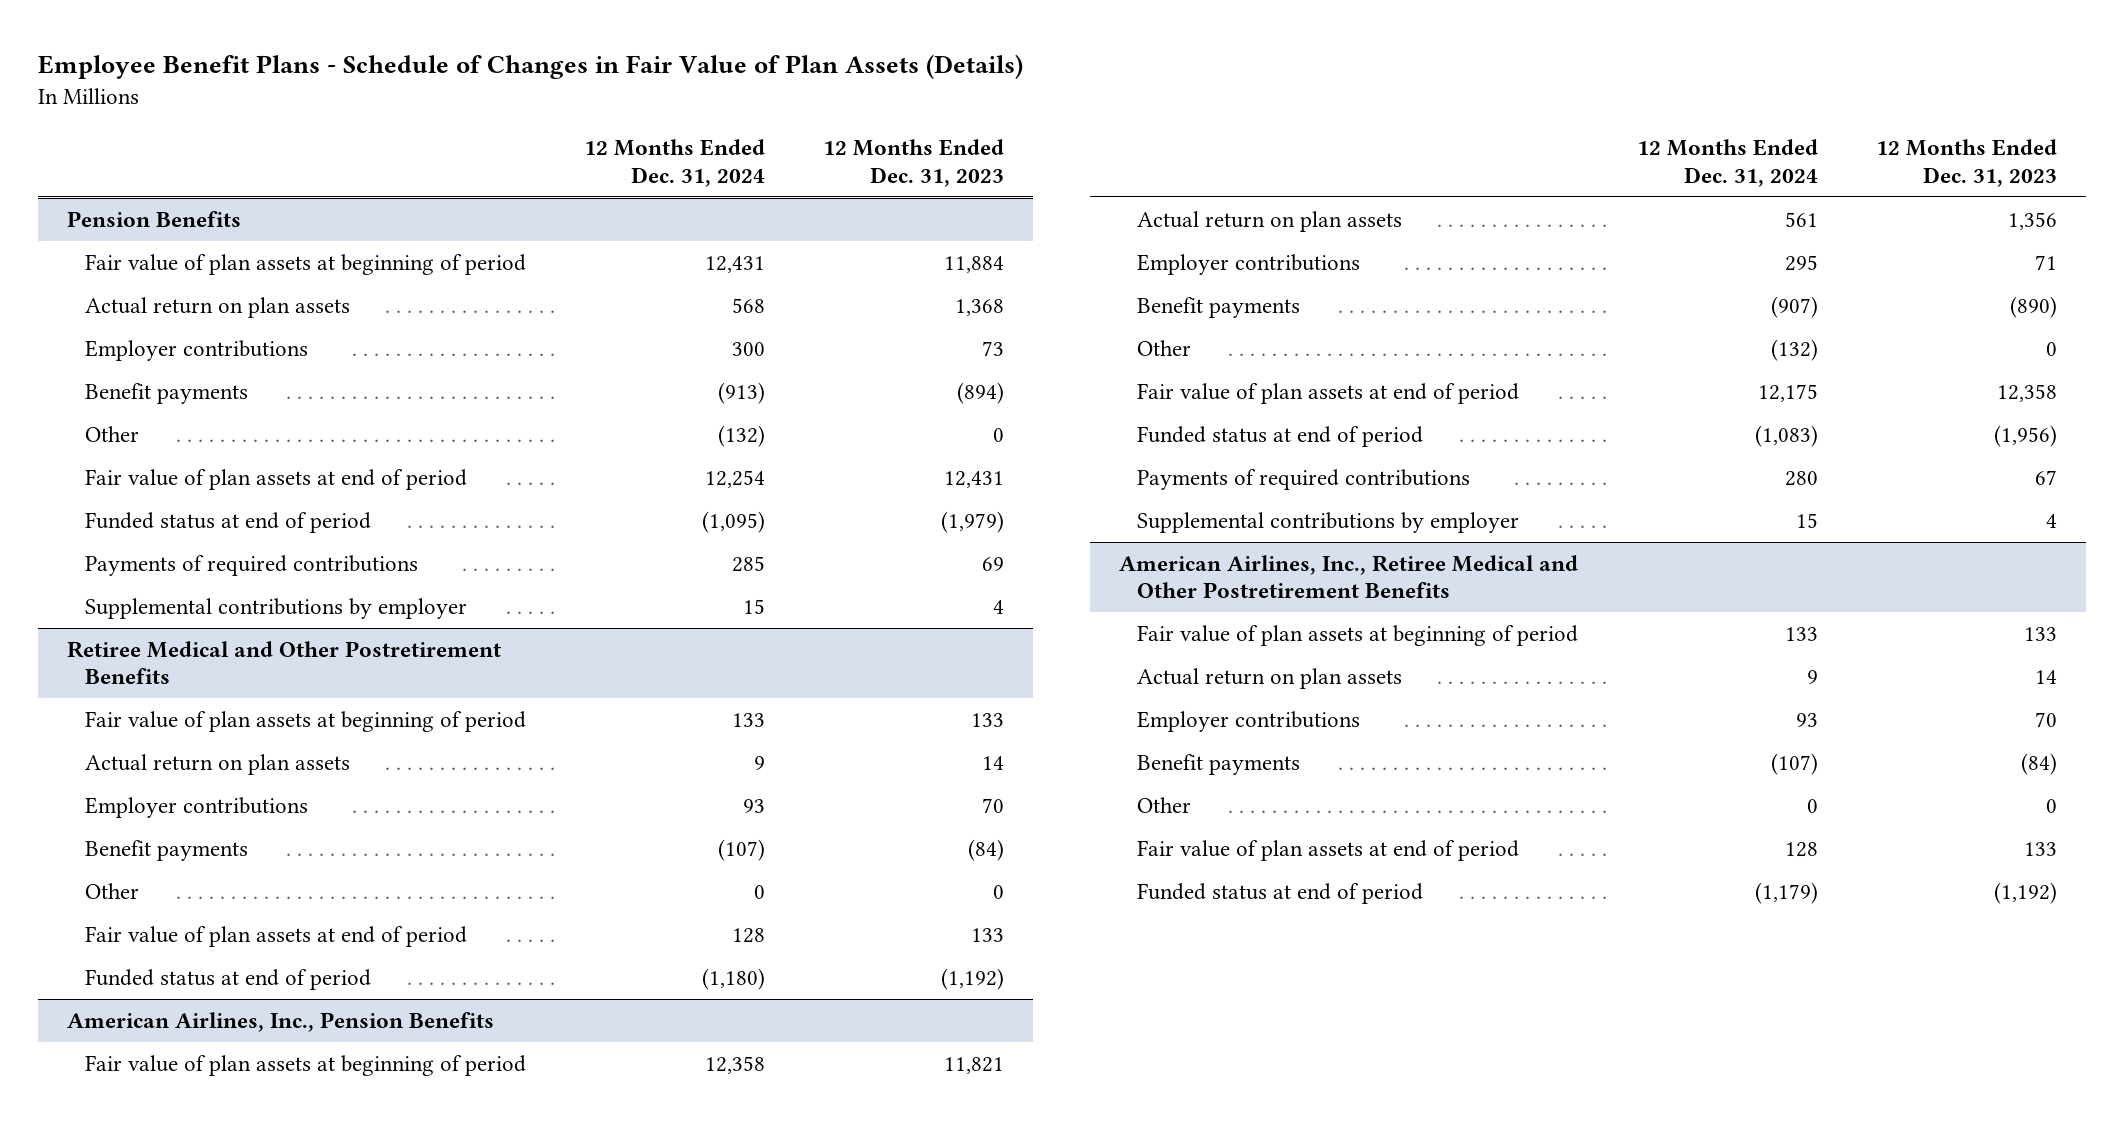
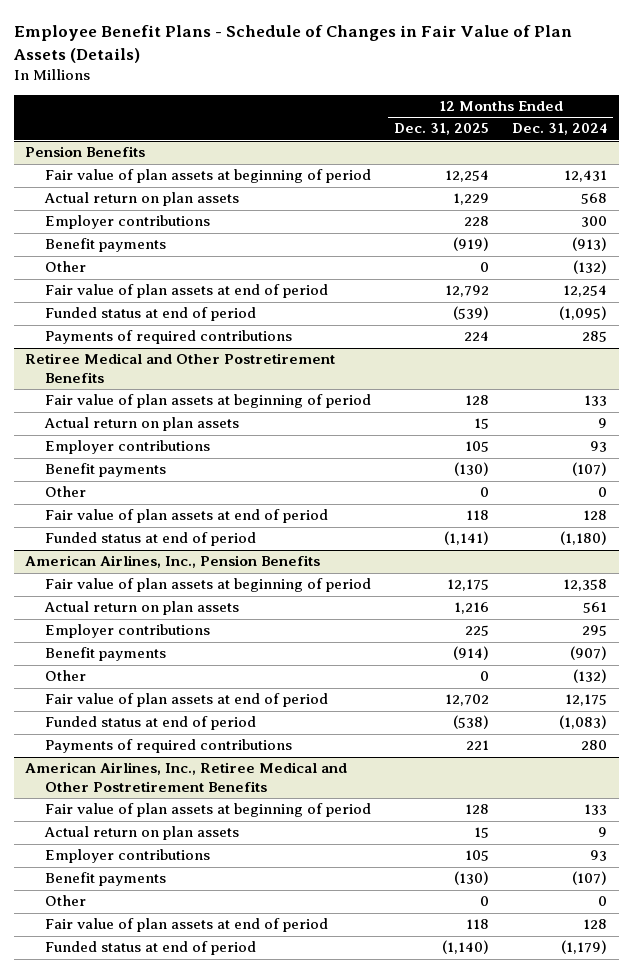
[823,139,1005,188] 12 Months Ended Dec. 31, 2023 -> none
none -> [394,123,490,136] Dec. 31, 2025
[84,597,467,619] Supplemental contributions by employer -> none
[1137,511,1520,533] Supplemental contributions by employer -> none

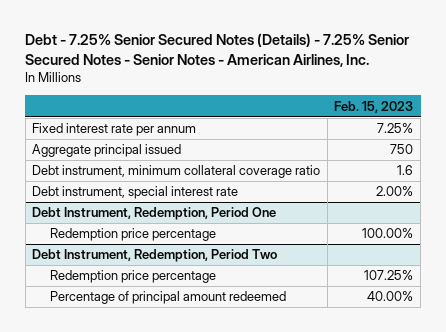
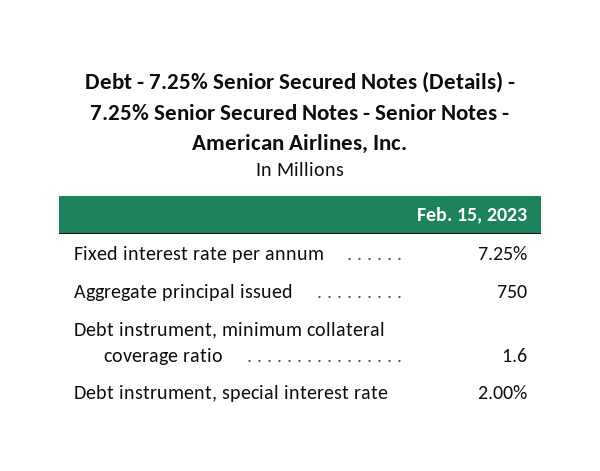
[32,207,277,221] Debt Instrument, Redemption, Period One -> none
[50,228,217,242] Redemption price percentage -> none
[32,249,278,263] Debt Instrument, Redemption, Period Two -> none
[50,270,217,284] Redemption price percentage -> none
[50,291,287,305] Percentage of principal amount redeemed -> none

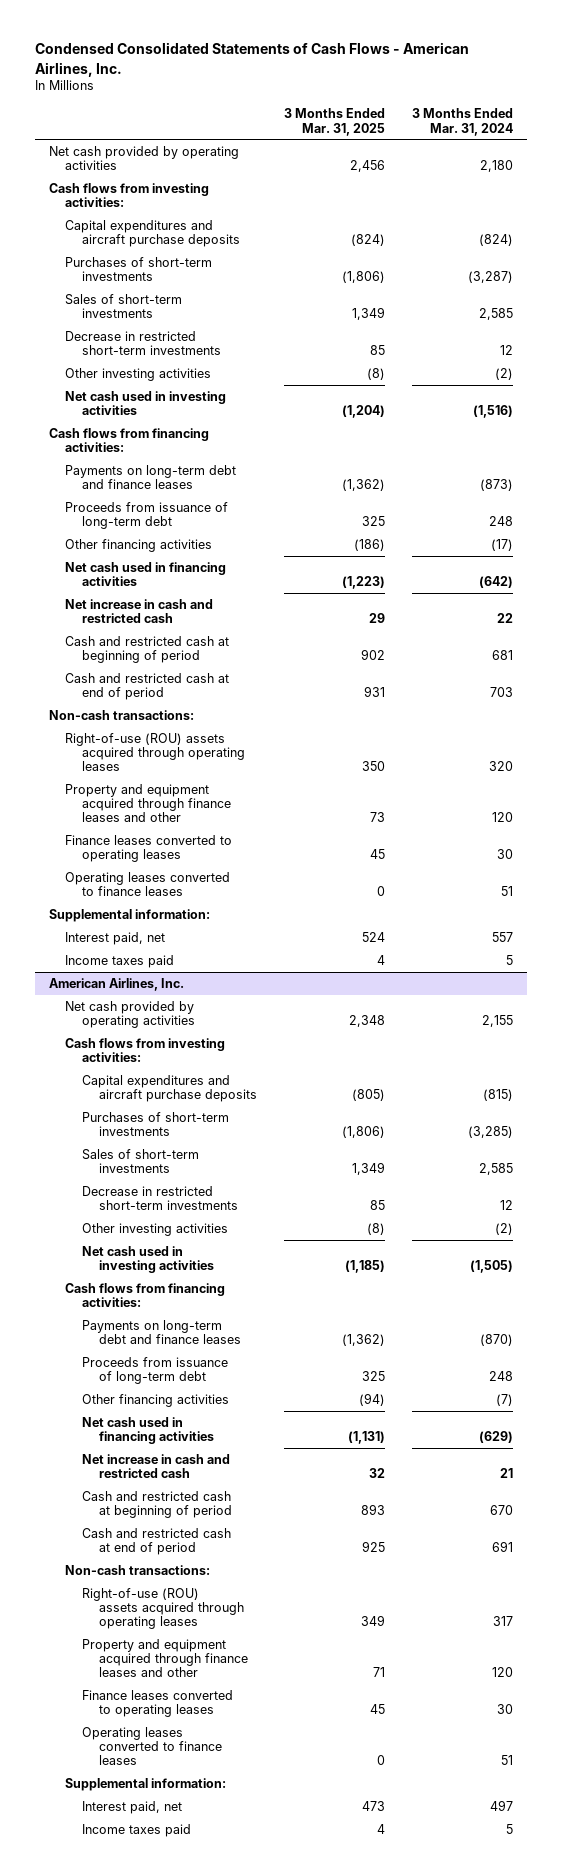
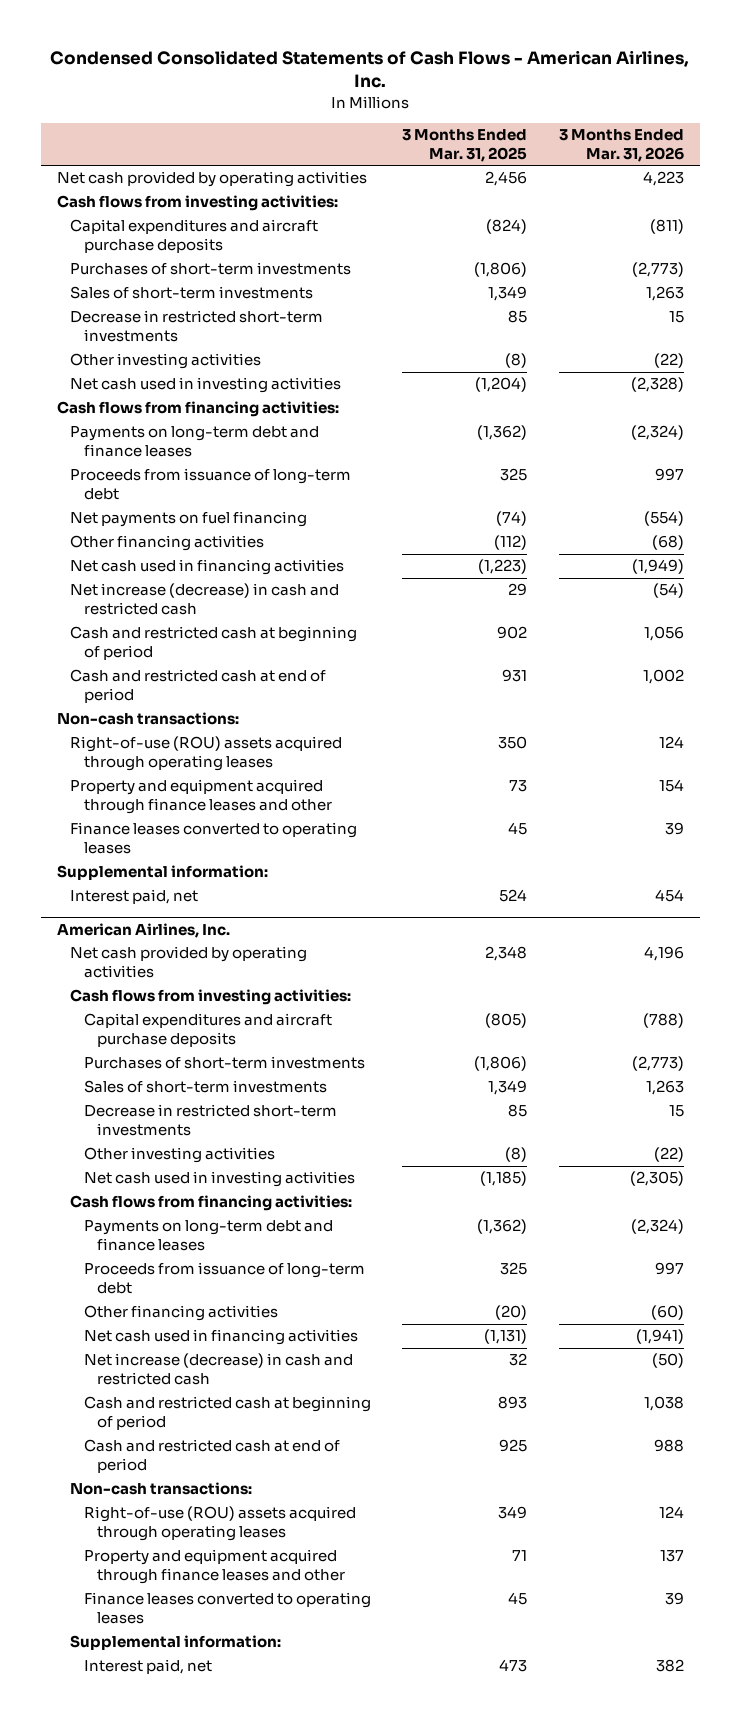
[412,108,514,136] 3 Months Ended Mar. 31, 2024 -> none
none -> [558,129,684,162] 3 Months Ended Mar. 31, 2026
none -> [70,511,308,528] Net payments on fuel financing
[353,538,385,551] (186) -> [494,535,528,551] (112)
[65,598,214,624] Net increase in cash and restricted cash -> [70,583,340,616] Net increase (decrease) in cash and restricted cash
[65,871,231,897] Operating leases converted to finance leases -> none
[65,954,175,968] Income taxes paid -> none
[358,1392,385,1406] (94) -> [495,1305,528,1321] (20)
[81,1453,230,1479] Net increase in cash and restricted cash -> [83,1353,353,1386] Net increase (decrease) in cash and restricted cash
[81,1726,222,1766] Operating leases converted to finance leases -> none
[81,1823,191,1837] Income taxes paid -> none

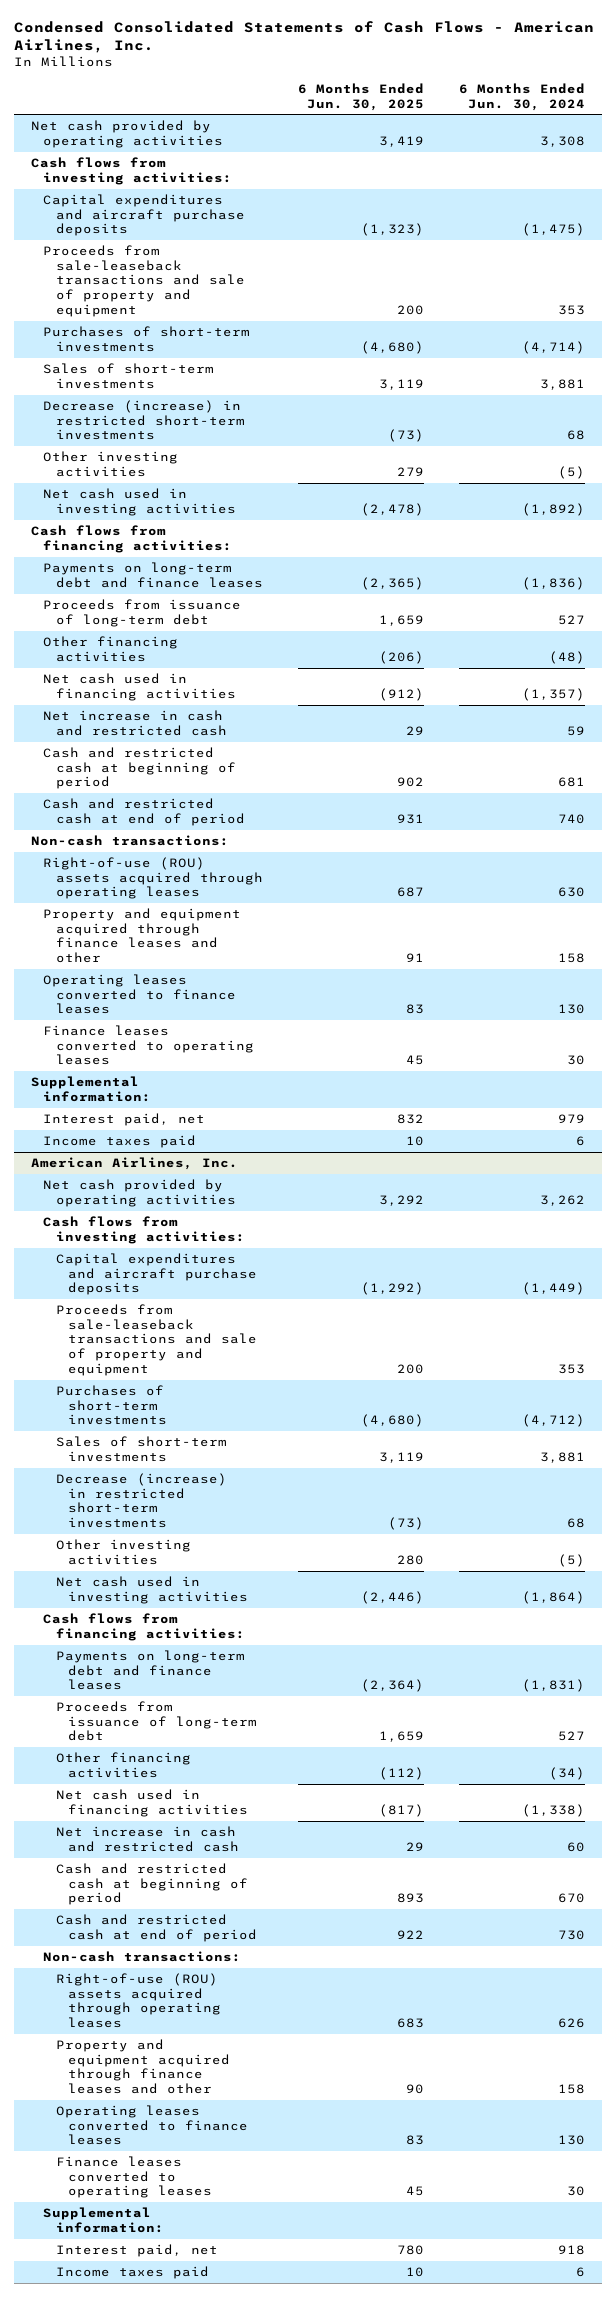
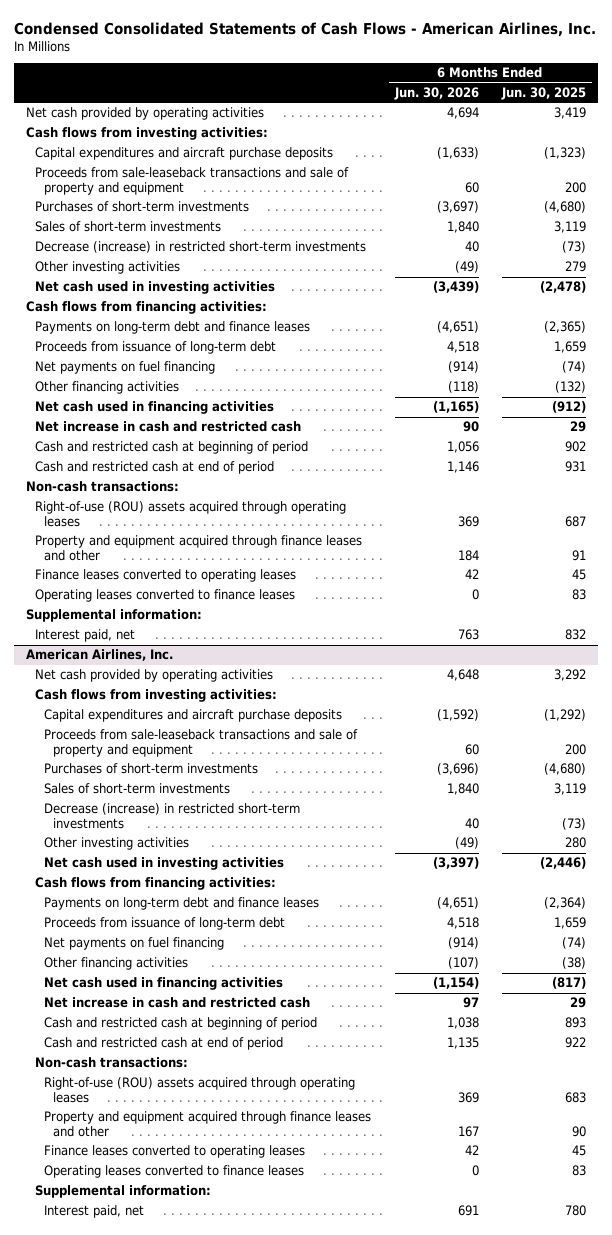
[458,82,585,111] 6 Months Ended Jun. 30, 2024 -> none
none -> [393,87,479,101] Jun. 30, 2026
none -> [35,361,216,375] Net payments on fuel financing
[378,650,424,664] (206) -> [554,381,586,394] (132)
[43,974,236,1015] Operating leases converted to finance leases -> [35,589,296,603] Operating leases converted to finance leases
[43,1135,197,1149] Income taxes paid -> none
none -> [44,937,225,951] Net payments on fuel financing
[378,1766,424,1780] (112) -> [561,957,586,970] (38)
[55,2105,248,2146] Operating leases converted to finance leases -> [44,1165,305,1179] Operating leases converted to finance leases
[55,2266,209,2280] Income taxes paid -> none

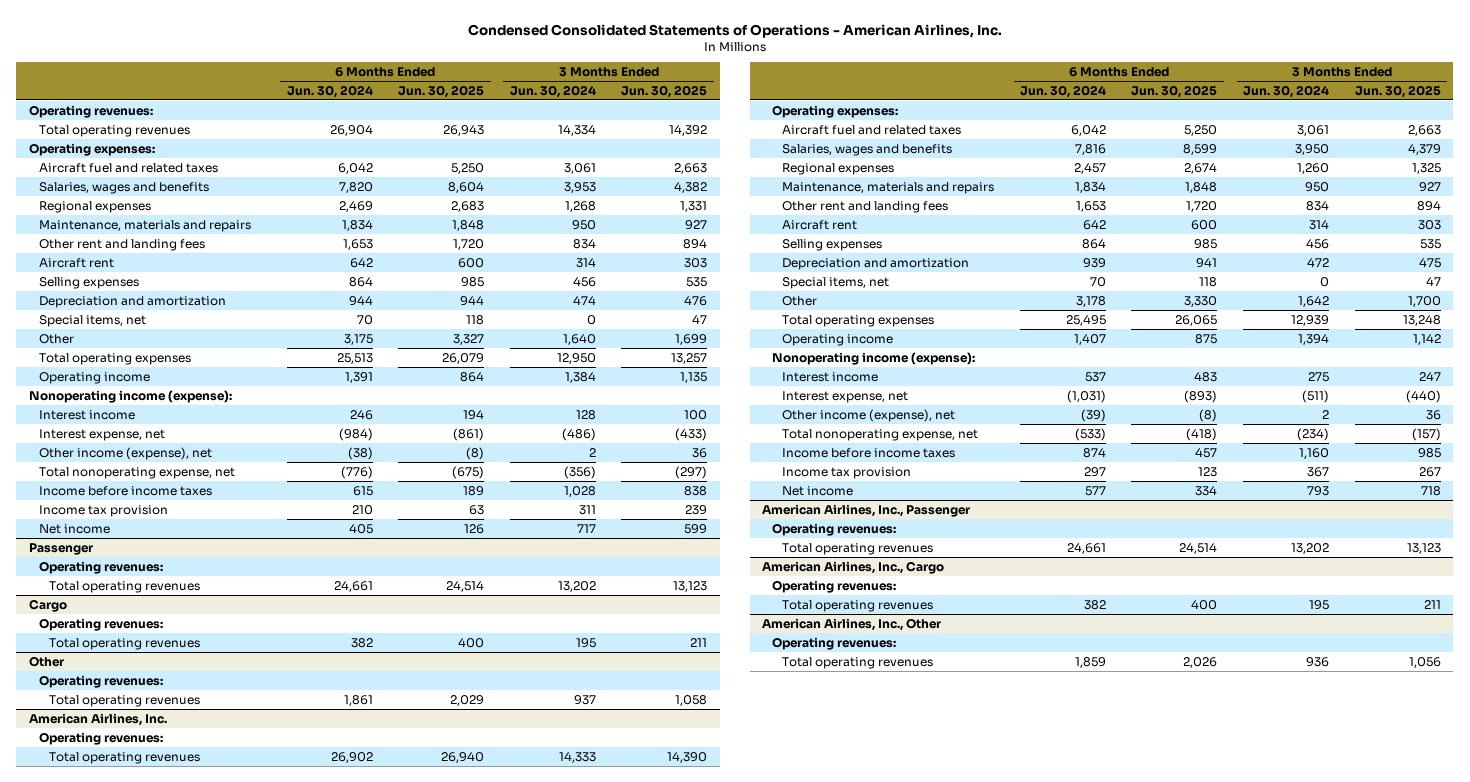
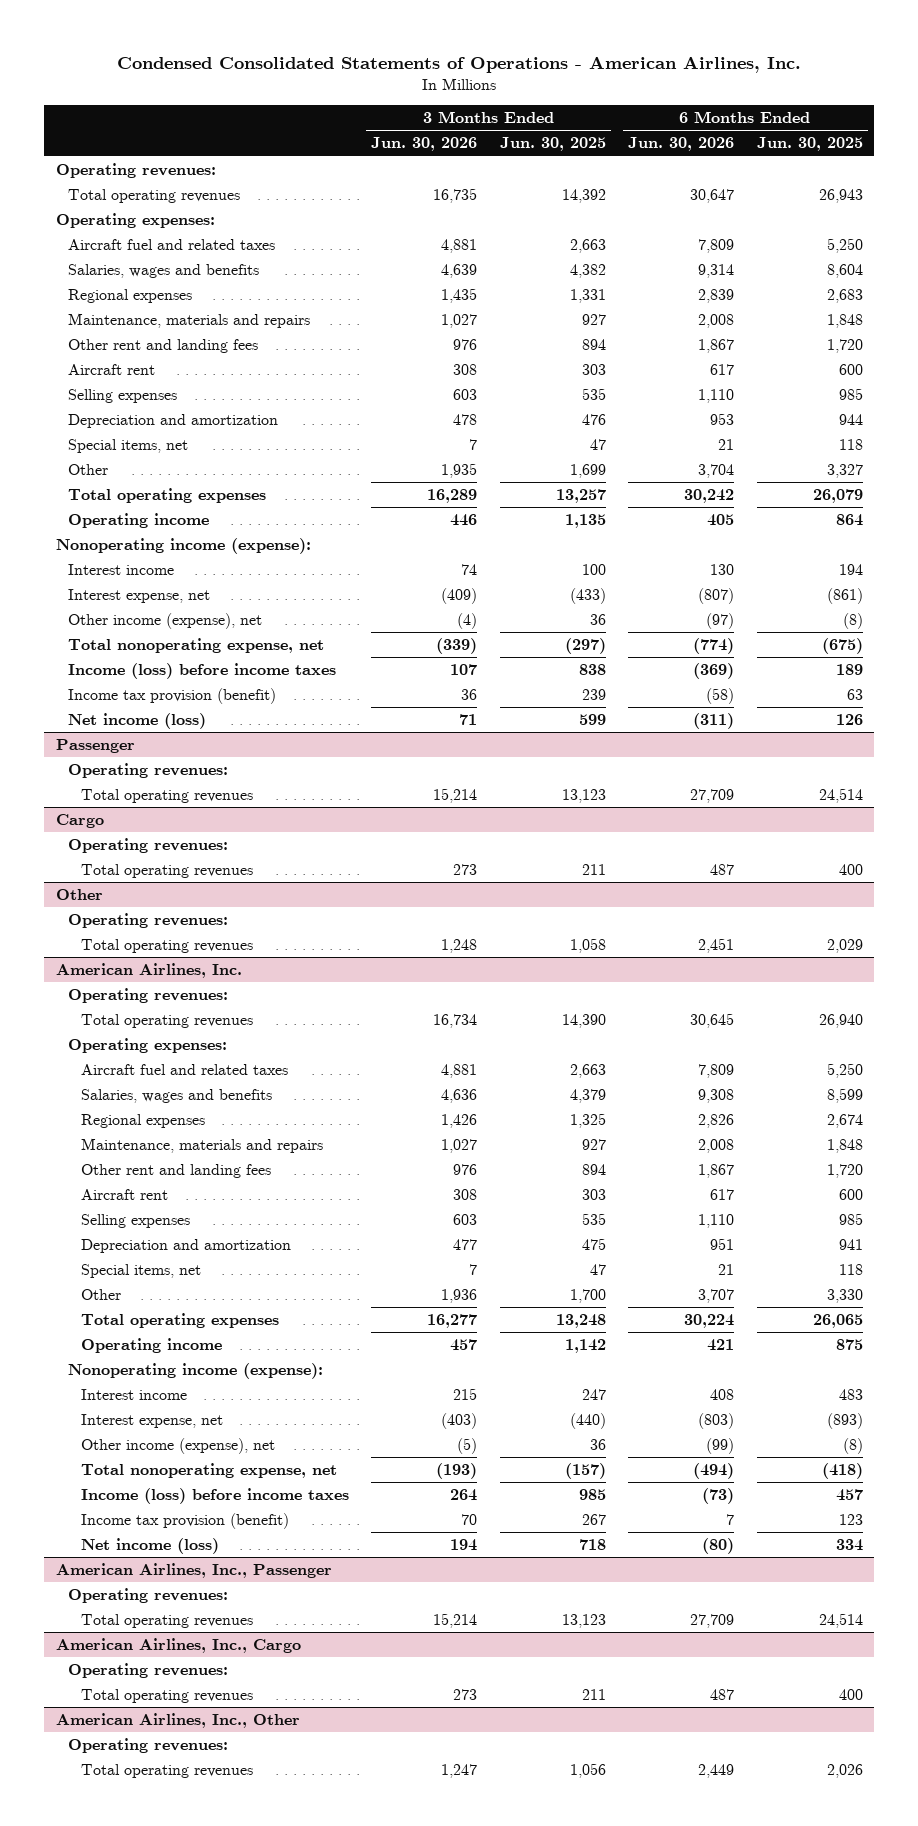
[286,84,373,98] Jun. 30, 2024 -> none
[509,84,596,98] Jun. 30, 2024 -> none
none -> [371,137,478,152] Jun. 30, 2026
none -> [628,137,735,152] Jun. 30, 2026
[39,485,213,496] Income before income taxes -> [68,663,337,680] Income (loss) before income taxes
[39,504,169,517] Income tax provision -> [68,688,277,705] Income tax provision (benefit)
[39,523,111,534] Net income -> [68,713,207,730] Net income (loss)
[782,447,956,458] Income before income taxes -> [81,1488,350,1505] Income (loss) before income taxes
[782,466,912,479] Income tax provision -> [81,1513,290,1530] Income tax provision (benefit)
[782,485,854,496] Net income -> [81,1538,220,1555] Net income (loss)

